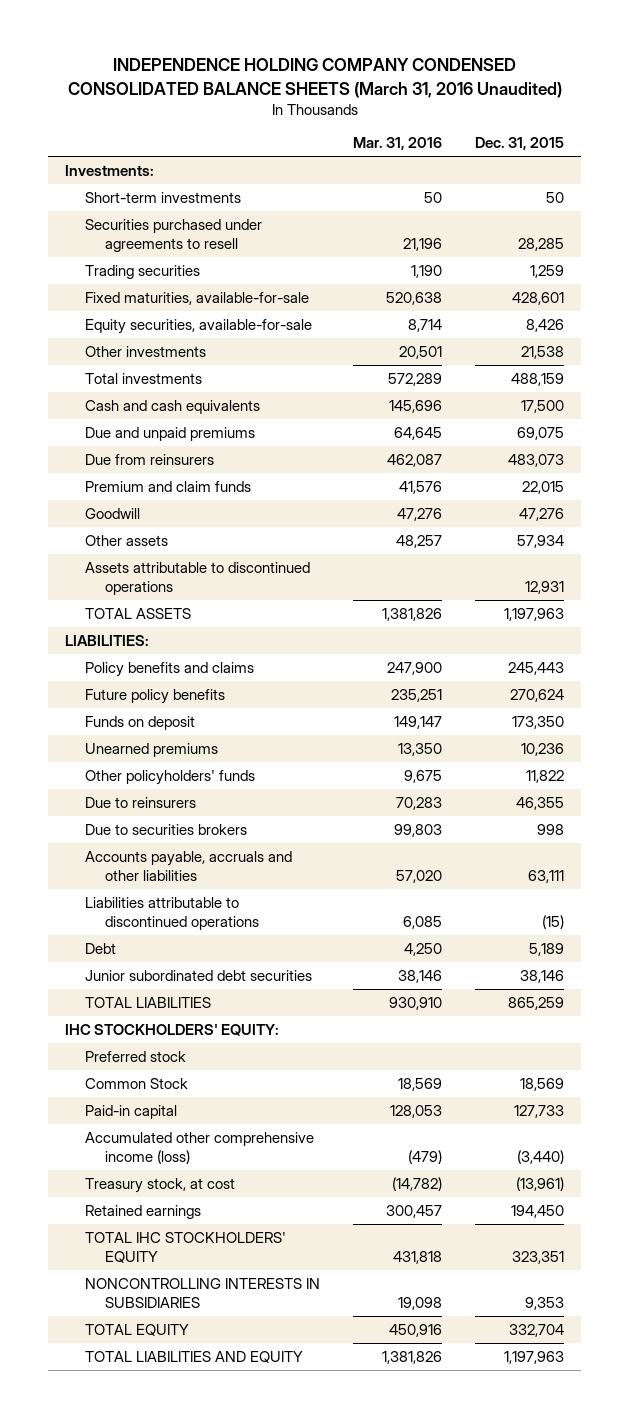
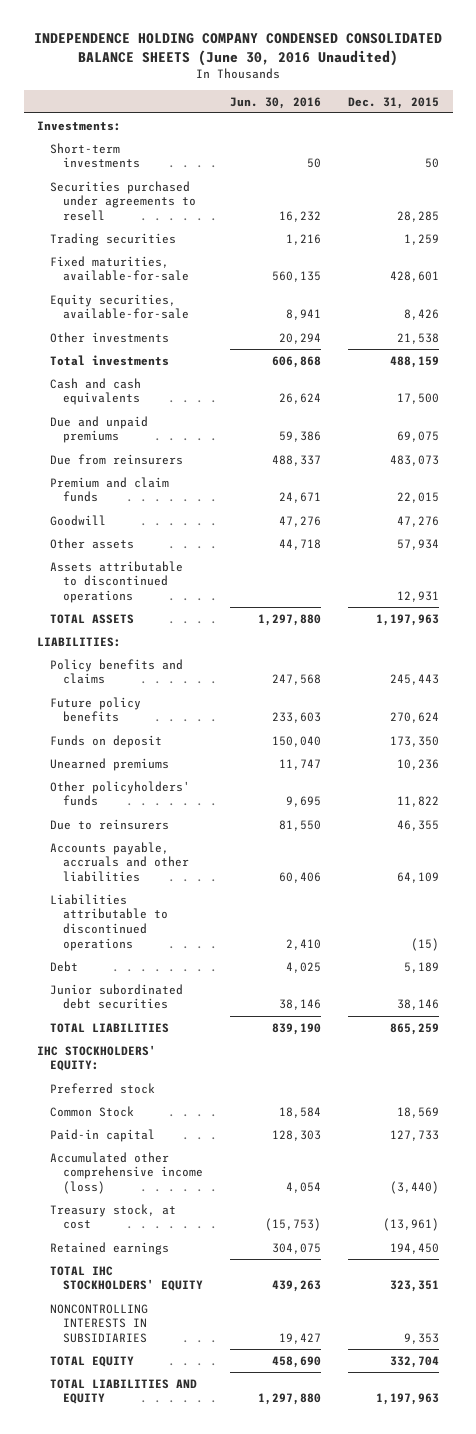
[67,58,562,98] INDEPENDENCE HOLDING COMPANY CONDENSED CONSOLIDATED BALANCE SHEETS (March 31, 2016 Unaudited) -> [34,32,443,66] INDEPENDENCE HOLDING COMPANY CONDENSED CONSOLIDATED BALANCE SHEETS (June 30, 2016 Unaudited)
[353,137,443,151] Mar. 31, 2016 -> none
none -> [230,96,322,109] Jun. 30, 2016
[85,823,248,835] Due to securities brokers -> none
[528,869,565,883] 63,111 -> [397,872,440,884] 64,109

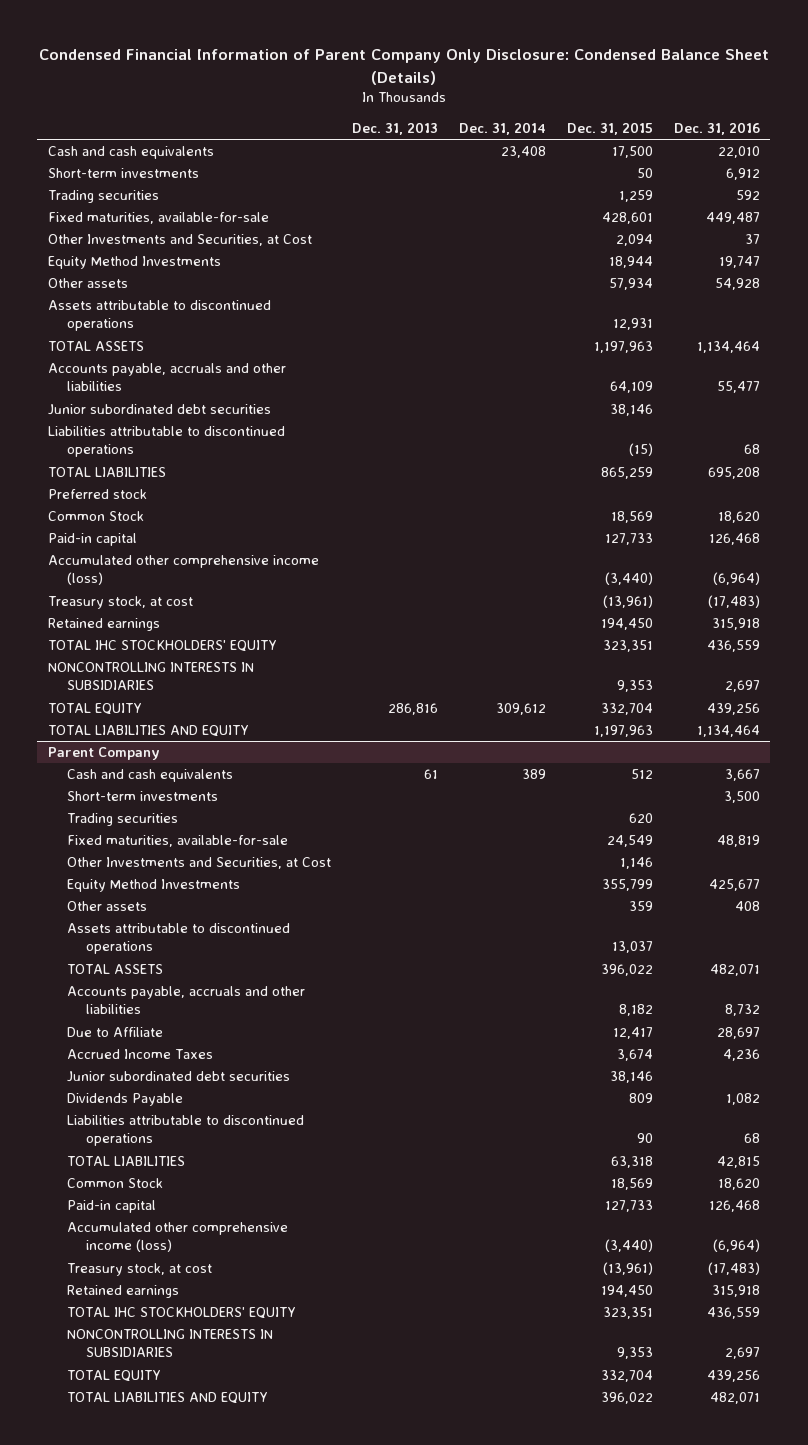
[34,32,443,66] INDEPENDENCE HOLDING COMPANY CONDENSED CONSOLIDATED BALANCE SHEETS (June 30, 2016 Unaudited) -> [38,49,769,85] Condensed Financial Information of Parent Company Only Disclosure: Condensed Balance Sheet (Details)
[230,96,322,109] Jun. 30, 2016 -> none
none -> [352,121,439,135] Dec. 31, 2013
none -> [459,121,547,135] Dec. 31, 2014
none -> [673,121,760,135] Dec. 31, 2016
[37,120,122,131] Investments: -> none
[50,377,142,406] Cash and cash equivalents -> [47,146,214,160] Cash and cash equivalents
[50,180,197,222] Securities purchased under agreements to resell -> none
[50,293,190,320] Equity securities, available-for-sale -> none
[50,331,170,343] Other investments -> none
[50,354,170,366] Total investments -> none
[50,415,149,444] Due and unpaid premiums -> none
[50,453,184,465] Due from reinsurers -> none
[50,476,170,503] Premium and claim funds -> none
[50,514,107,526] Goodwill -> none
none -> [47,234,312,247] Other Investments and Securities, at Cost
none -> [47,256,221,270] Equity Method Investments
[37,636,122,647] LIABILITIES: -> none
[50,658,184,685] Policy benefits and claims -> none
[50,696,142,723] Future policy benefits -> none
[50,734,163,748] Funds on deposit -> none
[50,757,170,771] Unearned premiums -> none
[50,780,191,807] Other policyholders' funds -> none
[50,818,170,830] Due to reinsurers -> none
[50,960,79,972] Debt -> none
[50,893,169,952] Liabilities attributable to discontinued operations -> [47,426,285,458] Liabilities attributable to discontinued operations
[37,1044,157,1072] IHC STOCKHOLDERS' EQUITY: -> none
none -> [47,747,160,761] Parent Company
none -> [67,769,234,783] Cash and cash equivalents
none -> [67,791,219,802] Short-term investments
none -> [67,813,179,827] Trading securities
none -> [67,835,289,848] Fixed maturities, available-for-sale
none -> [67,857,332,870] Other Investments and Securities, at Cost
none -> [67,879,241,893] Equity Method Investments
none -> [67,901,148,912] Other assets
none -> [67,923,291,955] Assets attributable to discontinued operations
none -> [67,964,164,975] TOTAL ASSETS
none -> [67,986,306,1015] Accounts payable, accruals and other liabilities
none -> [67,1027,164,1038] Due to Affiliate
none -> [67,1049,214,1060] Accrued Income Taxes
none -> [67,1071,291,1083] Junior subordinated debt securities
none -> [67,1093,184,1107] Dividends Payable
none -> [67,1115,305,1147] Liabilities attributable to discontinued operations
none -> [67,1156,186,1167] TOTAL LIABILITIES
none -> [67,1178,164,1189] Common Stock
none -> [67,1200,157,1214] Paid-in capital
none -> [67,1222,289,1253] Accumulated other comprehensive income (loss)
none -> [67,1263,213,1277] Treasury stock, at cost
none -> [67,1285,180,1299] Retained earnings
none -> [67,1307,297,1320] TOTAL IHC STOCKHOLDERS' EQUITY
none -> [67,1329,274,1358] NONCONTROLLING INTERESTS IN SUBSIDIARIES
none -> [67,1370,162,1383] TOTAL EQUITY
none -> [67,1392,269,1405] TOTAL LIABILITIES AND EQUITY

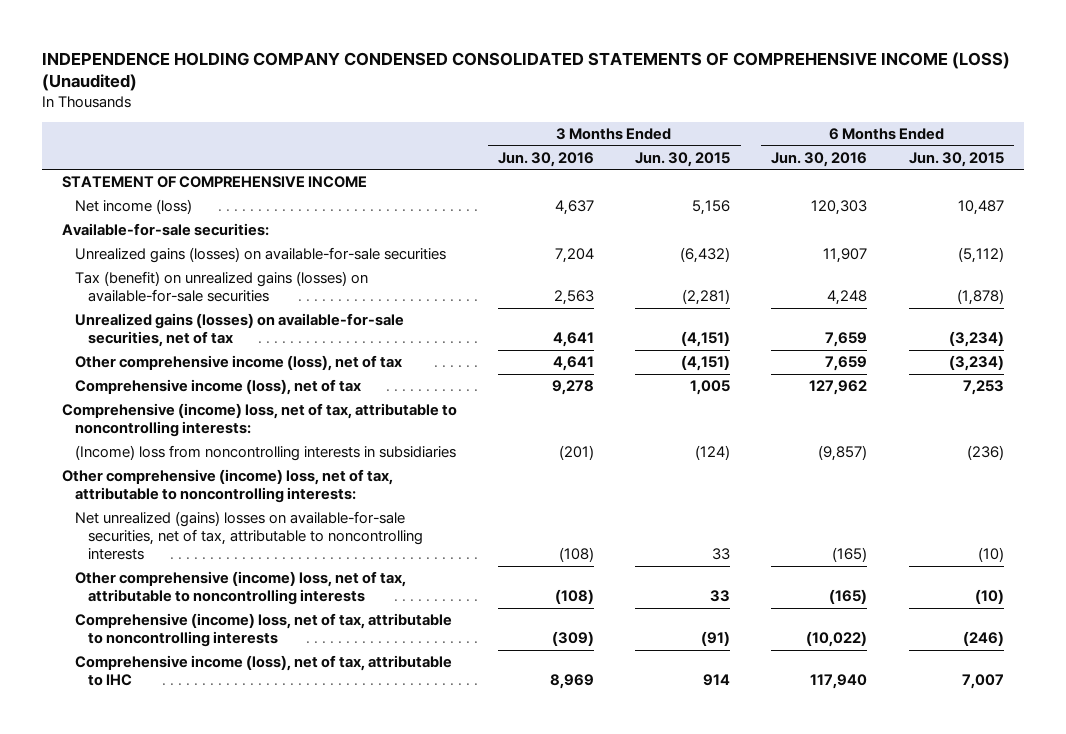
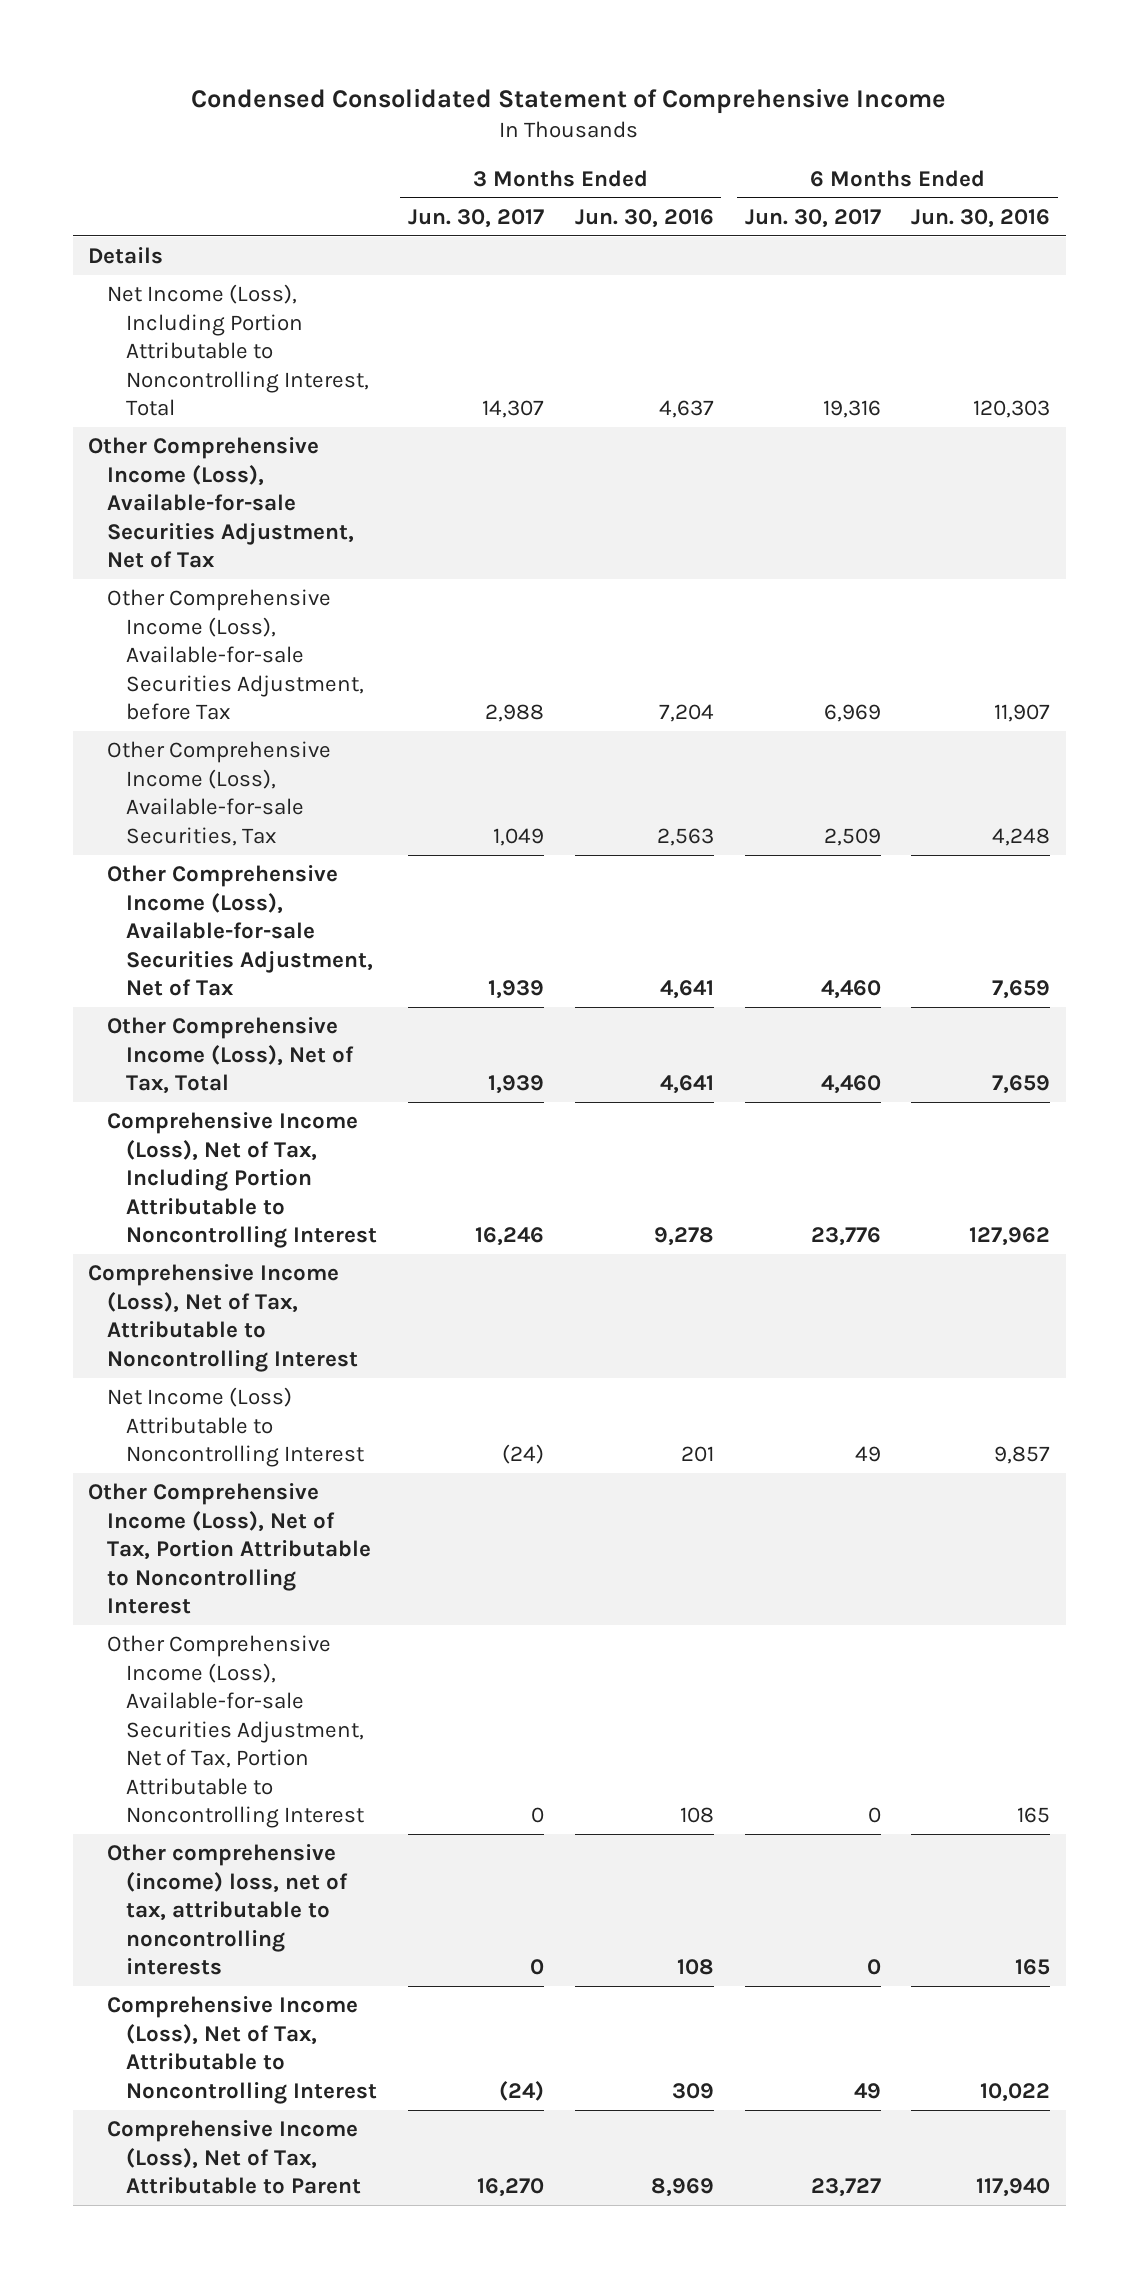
[41,51,1010,92] INDEPENDENCE HOLDING COMPANY CONDENSED CONSOLIDATED STATEMENTS OF COMPREHENSIVE INCOME (LOSS) (Unaudited) -> [191,88,947,115] Condensed Consolidated Statement of Comprehensive Income
[635,151,731,167] Jun. 30, 2015 -> none
[908,151,1004,167] Jun. 30, 2015 -> none
none -> [407,208,544,228] Jun. 30, 2017
none -> [744,208,881,228] Jun. 30, 2017
[62,176,368,189] STATEMENT OF COMPREHENSIVE INCOME -> none
none -> [88,247,164,265] Details
[74,199,192,215] Net income (loss) -> [107,284,370,417] Net Income (Loss), Including Portion Attributable to Noncontrolling Interest, Total
[62,223,270,237] Available-for-sale securities: -> [88,437,355,569] Other Comprehensive Income (Loss), Available-for-sale Securities Adjustment, Net of Tax
[74,247,446,264] Unrealized gains (losses) on available-for-sale securities -> [107,589,365,721] Other Comprehensive Income (Loss), Available-for-sale Securities Adjustment, before Tax
[74,271,368,303] Tax (benefit) on unrealized gains (losses) on available-for-sale securities -> [107,741,332,846] Other Comprehensive Income (Loss), Available-for-sale Securities, Tax
[74,313,404,348] Unrealized gains (losses) on available-for-sale securities, net of tax -> [107,865,374,997] Other Comprehensive Income (Loss), Available-for-sale Securities Adjustment, Net of Tax
[74,355,402,372] Other comprehensive income (loss), net of tax -> [107,1017,355,1095] Other Comprehensive Income (Loss), Net of Tax, Total
[74,379,361,396] Comprehensive income (loss), net of tax -> [107,1112,378,1249] Comprehensive Income (Loss), Net of Tax, Including Portion Attributable to Noncontrolling Interest
[62,403,458,438] Comprehensive (income) loss, net of tax, attributable to noncontrolling interests: -> [88,1264,359,1372] Comprehensive Income (Loss), Net of Tax, Attributable to Noncontrolling Interest
[74,445,456,462] (Income) loss from noncontrolling interests in subsidiaries -> [107,1387,365,1468] Net Income (Loss) Attributable to Noncontrolling Interest
[559,445,595,461] (201) -> [680,1446,714,1463] 201
[818,445,868,462] (9,857) -> [994,1446,1051,1465] 9,857
[62,469,394,504] Other comprehensive (income) loss, net of tax, attributable to noncontrolling interests: -> [88,1483,372,1615] Other Comprehensive Income (Loss), Net of Tax, Portion Attributable to Noncontrolling Interest
[74,511,423,561] Net unrealized (gains) losses on available-for-sale securities, net of tax, attributable to noncontrolling interests -> [107,1635,365,1829] Other Comprehensive Income (Loss), Available-for-sale Securities Adjustment, Net of Tax, Portion Attributable to Noncontrolling Interest
[559,547,595,563] (108) -> [679,1807,714,1824] 108
[832,547,868,563] (165) -> [1017,1807,1051,1824] 165
[555,589,595,605] (108) -> [676,1959,714,1976] 108
[829,589,868,605] (165) -> [1015,1959,1051,1976] 165
[74,613,452,648] Comprehensive (income) loss, net of tax, attributable to noncontrolling interests -> [107,1996,378,2104] Comprehensive Income (Loss), Net of Tax, Attributable to Noncontrolling Interest
[552,631,595,647] (309) -> [671,2082,714,2099] 309
[806,631,868,648] (10,022) -> [980,2082,1051,2102] 10,022
[74,655,452,687] Comprehensive income (loss), net of tax, attributable to IHC -> [107,2120,362,2195] Comprehensive Income (Loss), Net of Tax, Attributable to Parent

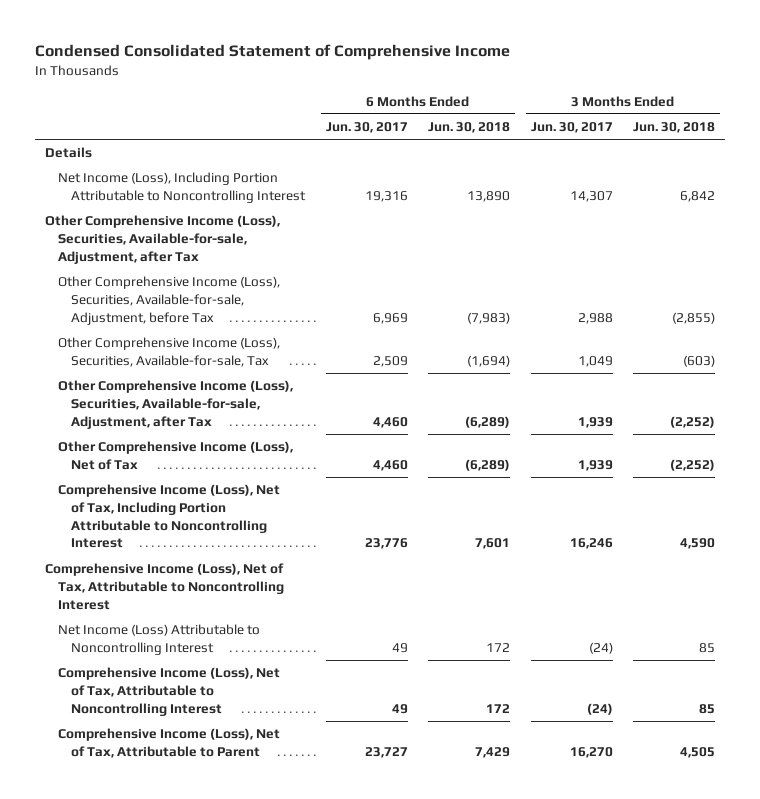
[574,208,714,228] Jun. 30, 2016 -> none
[911,208,1051,228] Jun. 30, 2016 -> none
none -> [428,122,511,134] Jun. 30, 2018
none -> [633,122,716,134] Jun. 30, 2018
[107,284,370,417] Net Income (Loss), Including Portion Attributable to Noncontrolling Interest, Total -> [58,172,307,203] Net Income (Loss), Including Portion Attributable to Noncontrolling Interest
[88,437,355,569] Other Comprehensive Income (Loss), Available-for-sale Securities Adjustment, Net of Tax -> [45,215,281,264] Other Comprehensive Income (Loss), Securities, Available-for-sale, Adjustment, after Tax
[107,589,365,721] Other Comprehensive Income (Loss), Available-for-sale Securities Adjustment, before Tax -> [58,276,281,325] Other Comprehensive Income (Loss), Securities, Available-for-sale, Adjustment, before Tax
[107,741,332,846] Other Comprehensive Income (Loss), Available-for-sale Securities, Tax -> [58,337,281,367] Other Comprehensive Income (Loss), Securities, Available-for-sale, Tax
[107,865,374,997] Other Comprehensive Income (Loss), Available-for-sale Securities Adjustment, Net of Tax -> [58,380,294,429] Other Comprehensive Income (Loss), Securities, Available-for-sale, Adjustment, after Tax
[107,1017,355,1095] Other Comprehensive Income (Loss), Net of Tax, Total -> [58,441,294,470] Other Comprehensive Income (Loss), Net of Tax
[88,1483,372,1615] Other Comprehensive Income (Loss), Net of Tax, Portion Attributable to Noncontrolling Interest -> none
[107,1635,365,1829] Other Comprehensive Income (Loss), Available-for-sale Securities Adjustment, Net of Tax, Portion Attributable to Noncontrolling Interest -> none
[107,1844,349,1976] Other comprehensive (income) loss, net of tax, attributable to noncontrolling interests -> none

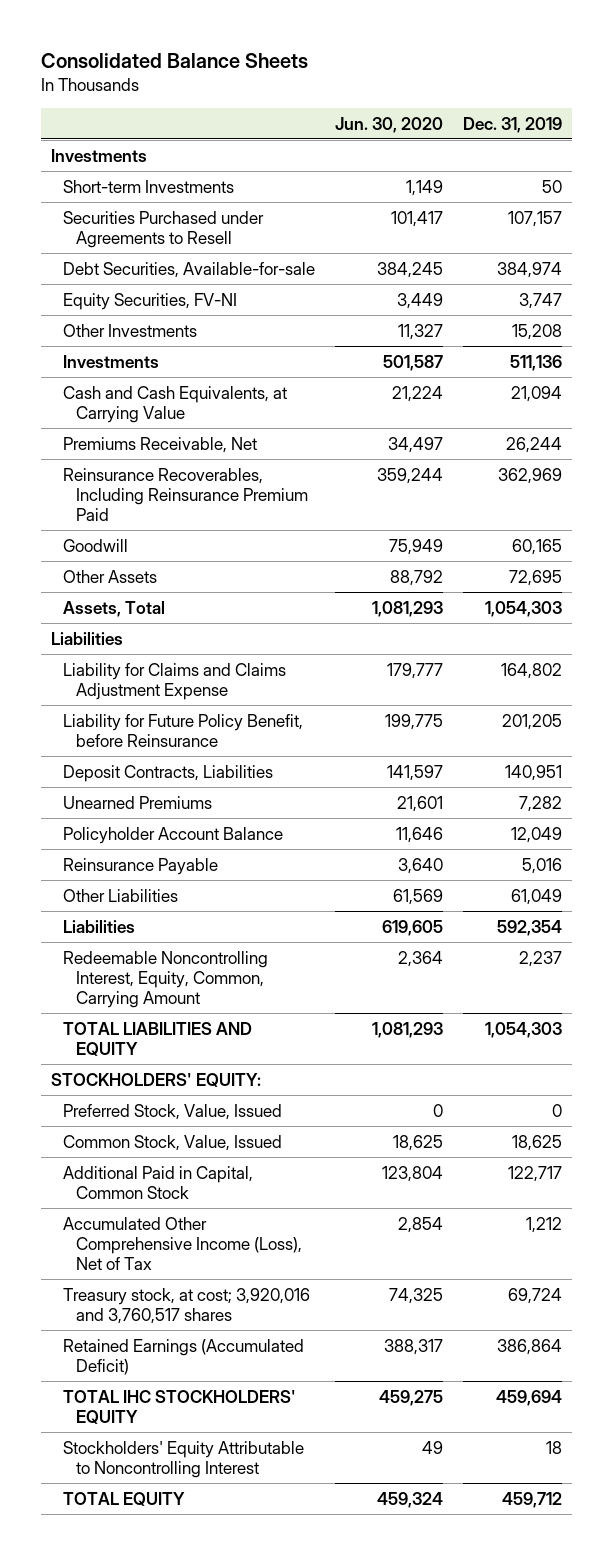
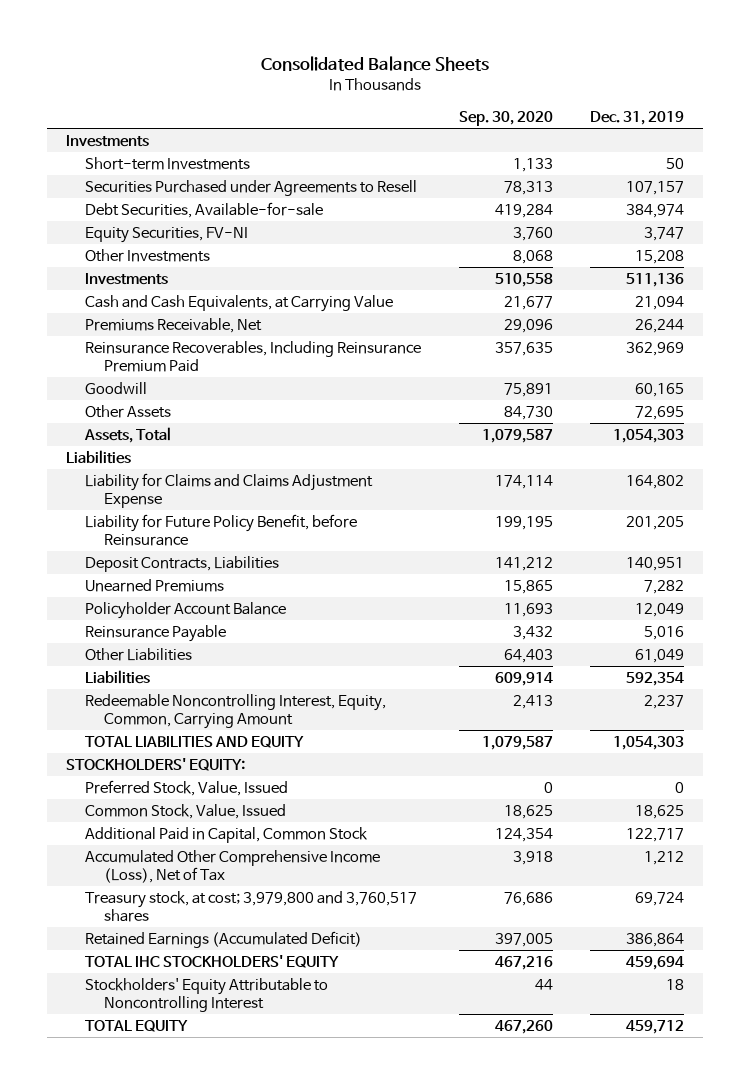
[335,116,444,133] Jun. 30, 2020 -> none
none -> [458,110,553,126] Sep. 30, 2020
[63,1287,311,1324] Treasury stock, at cost; 3,920,016 and 3,760,517 shares -> [85,891,418,922] Treasury stock, at cost; 3,979,800 and 3,760,517 shares

